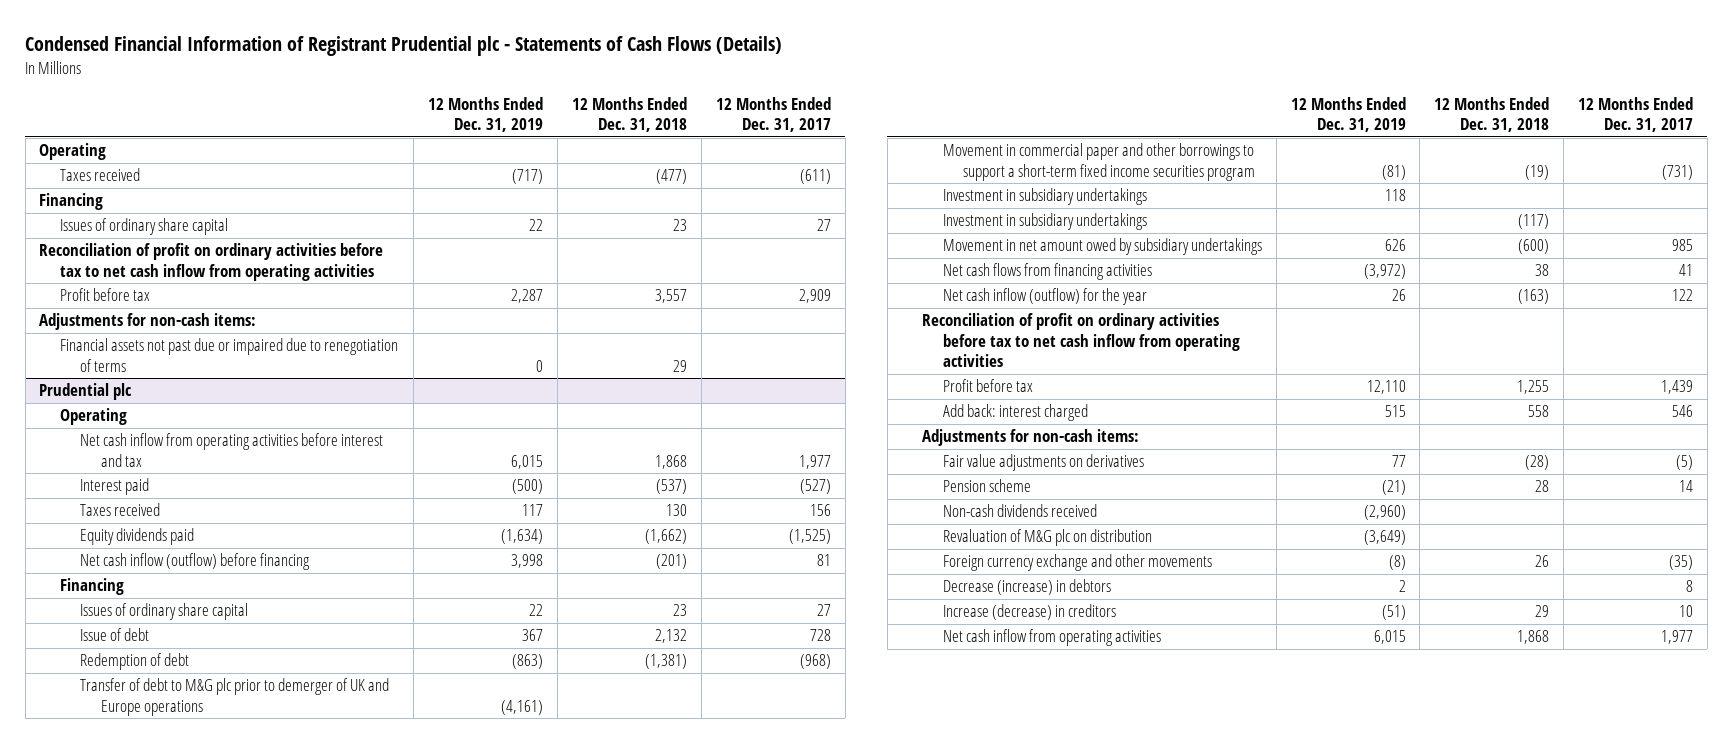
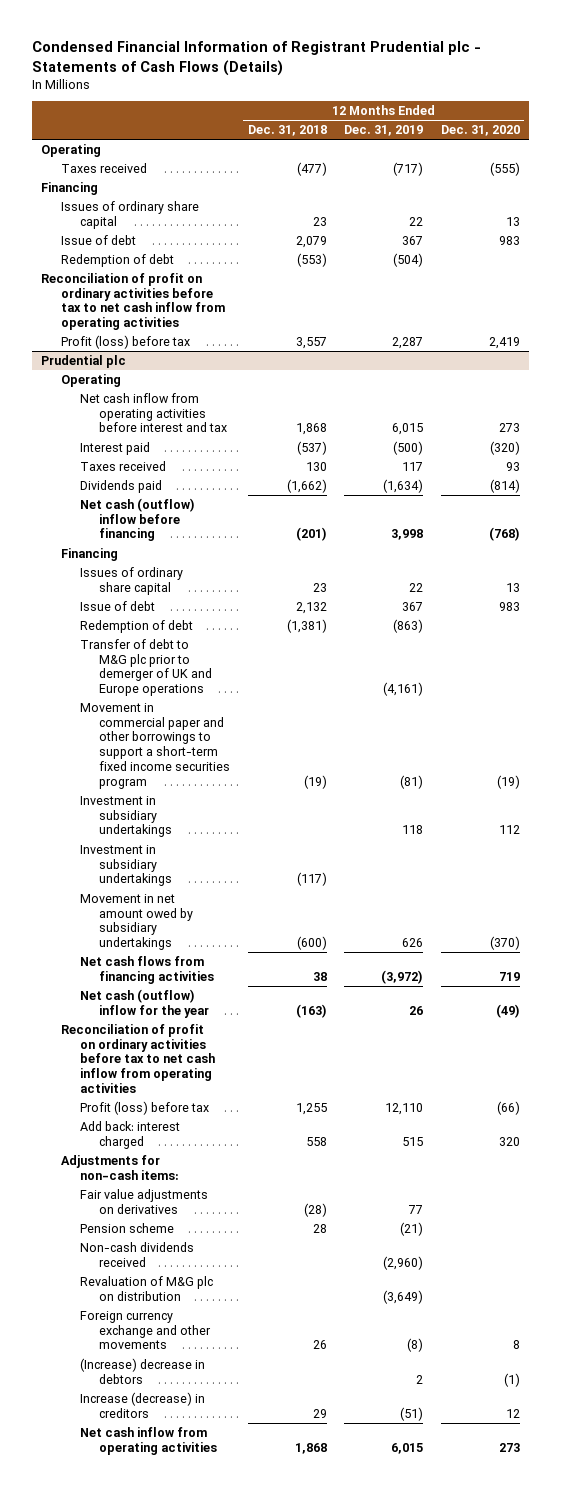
[715,96,831,133] 12 Months Ended Dec. 31, 2017 -> none
none -> [440,125,520,137] Dec. 31, 2020
none -> [60,235,136,246] Issue of debt
none -> [60,254,174,268] Redemption of debt
[39,313,257,331] Adjustments for non-cash items: -> none
[59,338,398,372] Financial assets not past due or impaired due to renegotiation of terms -> none
[59,288,150,302] Profit before tax -> [60,335,190,350] Profit (loss) before tax
[80,528,195,546] Equity dividends paid -> [79,480,162,494] Dividends paid
[80,553,311,571] Net cash inflow (outflow) before financing -> [79,498,195,542] Net cash (outflow) inflow before financing
[942,288,1147,306] Net cash inflow (outflow) for the year -> [79,989,210,1018] Net cash (outflow) inflow for the year
[942,379,1033,393] Profit before tax -> [79,1101,209,1116] Profit (loss) before tax
[942,579,1111,596] Decrease (increase) in debtors -> [79,1358,205,1384] (Increase) decrease in debtors

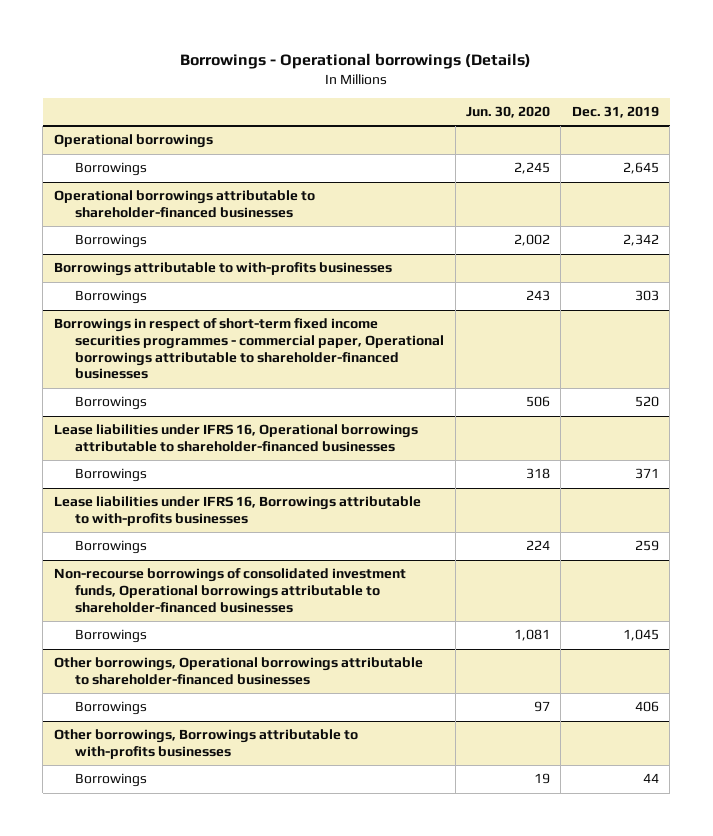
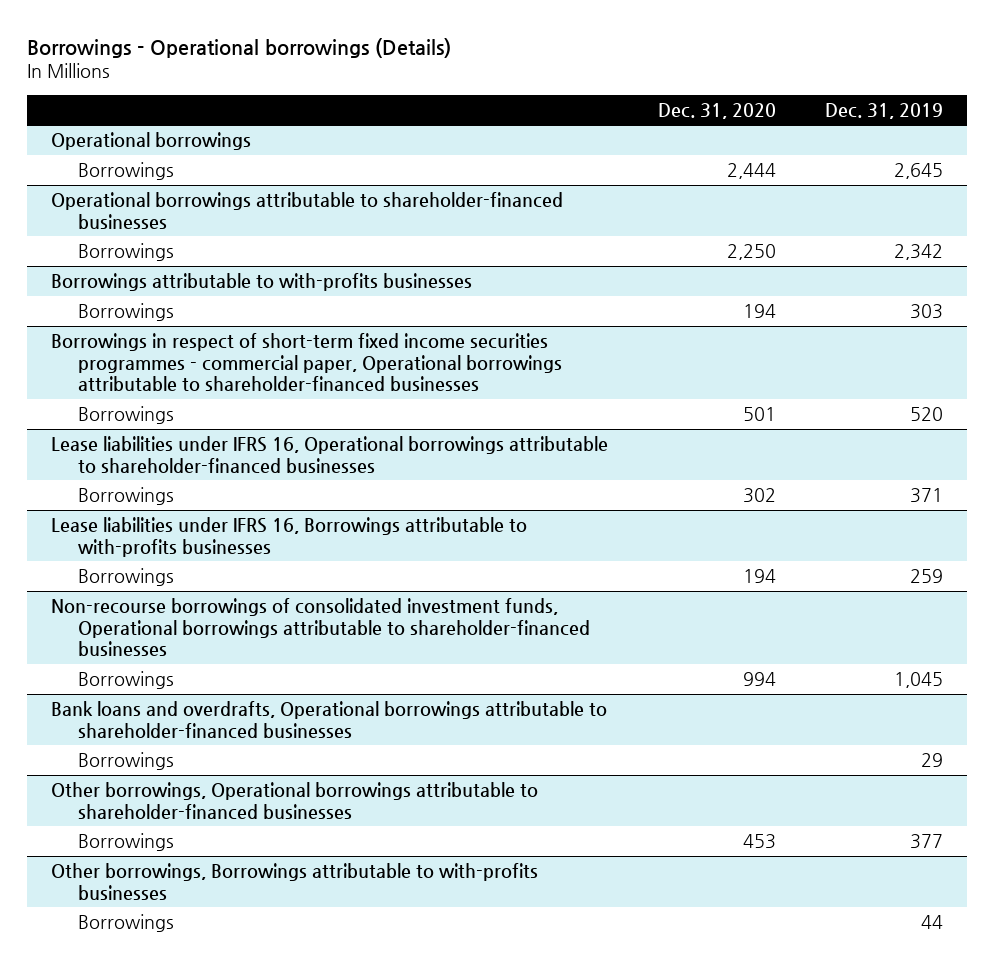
[466,106,551,119] Jun. 30, 2020 -> none
none -> [657,102,776,119] Dec. 31, 2020
none -> [51,700,608,739] Bank loans and overdrafts, Operational borrowings attributable to shareholder-financed businesses
none -> [78,751,175,770] Borrowings
[634,701,659,713] 406 -> [909,833,943,849] 377

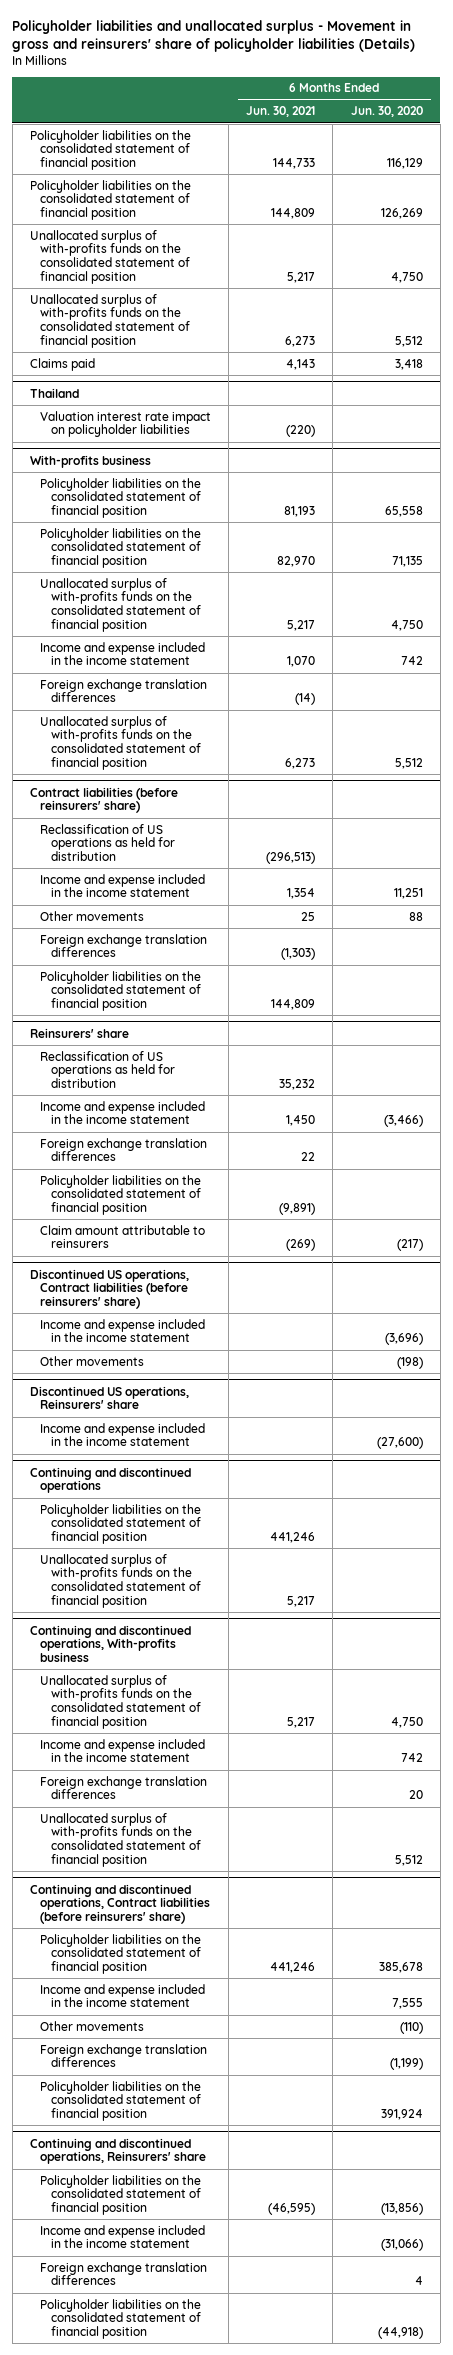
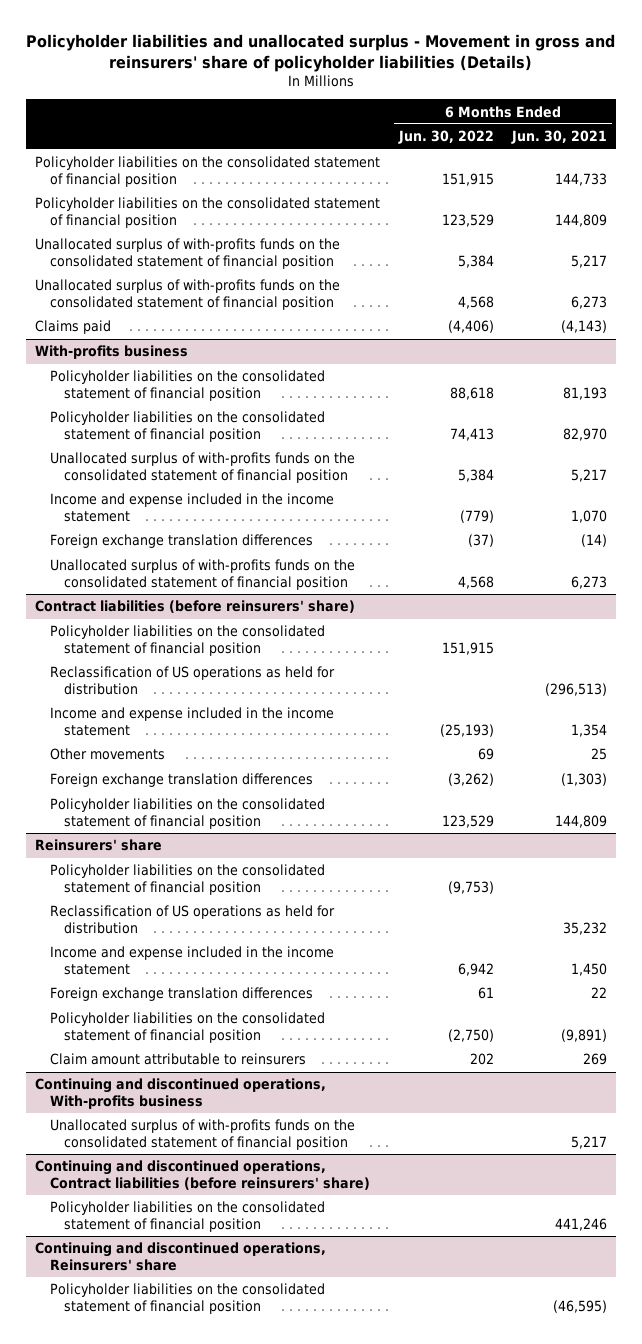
[350,106,423,118] Jun. 30, 2020 -> none
none -> [397,130,494,145] Jun. 30, 2022
[29,387,79,398] Thailand -> none
[40,410,212,438] Valuation interest rate impact on policyholder liabilities -> none
[286,358,316,370] 4,143 -> [561,320,608,334] (4,143)
none -> [49,625,325,656] Policyholder liabilities on the consolidated statement of financial position
none -> [49,864,325,895] Policyholder liabilities on the consolidated statement of financial position
[29,1268,189,1309] Discontinued US operations, Contract liabilities (before reinsurers' share) -> none
[40,1318,206,1343] Income and expense included in the income statement -> none
[40,1355,145,1366] Other movements -> none
[29,1385,189,1410] Discontinued US operations, Reinsurers' share -> none
[40,1422,206,1447] Income and expense included in the income statement -> none
[29,1466,191,1494] Continuing and discontinued operations -> none
[40,1503,202,1545] Policyholder liabilities on the consolidated statement of financial position -> none
[40,1553,201,1608] Unallocated surplus of with-profits funds on the consolidated statement of financial position -> none
[286,1239,316,1252] (269) -> [583,1053,608,1066] 269
[40,1738,206,1763] Income and expense included in the income statement -> none
[40,1775,208,1800] Foreign exchange translation differences -> none
[40,1812,201,1867] Unallocated surplus of with-profits funds on the consolidated statement of financial position -> none
[40,1983,206,2008] Income and expense included in the income statement -> none
[40,2020,145,2031] Other movements -> none
[40,2043,208,2068] Foreign exchange translation differences -> none
[40,2080,202,2122] Policyholder liabilities on the consolidated statement of financial position -> none
[40,2224,206,2249] Income and expense included in the income statement -> none
[40,2261,208,2286] Foreign exchange translation differences -> none
[40,2298,202,2340] Policyholder liabilities on the consolidated statement of financial position -> none

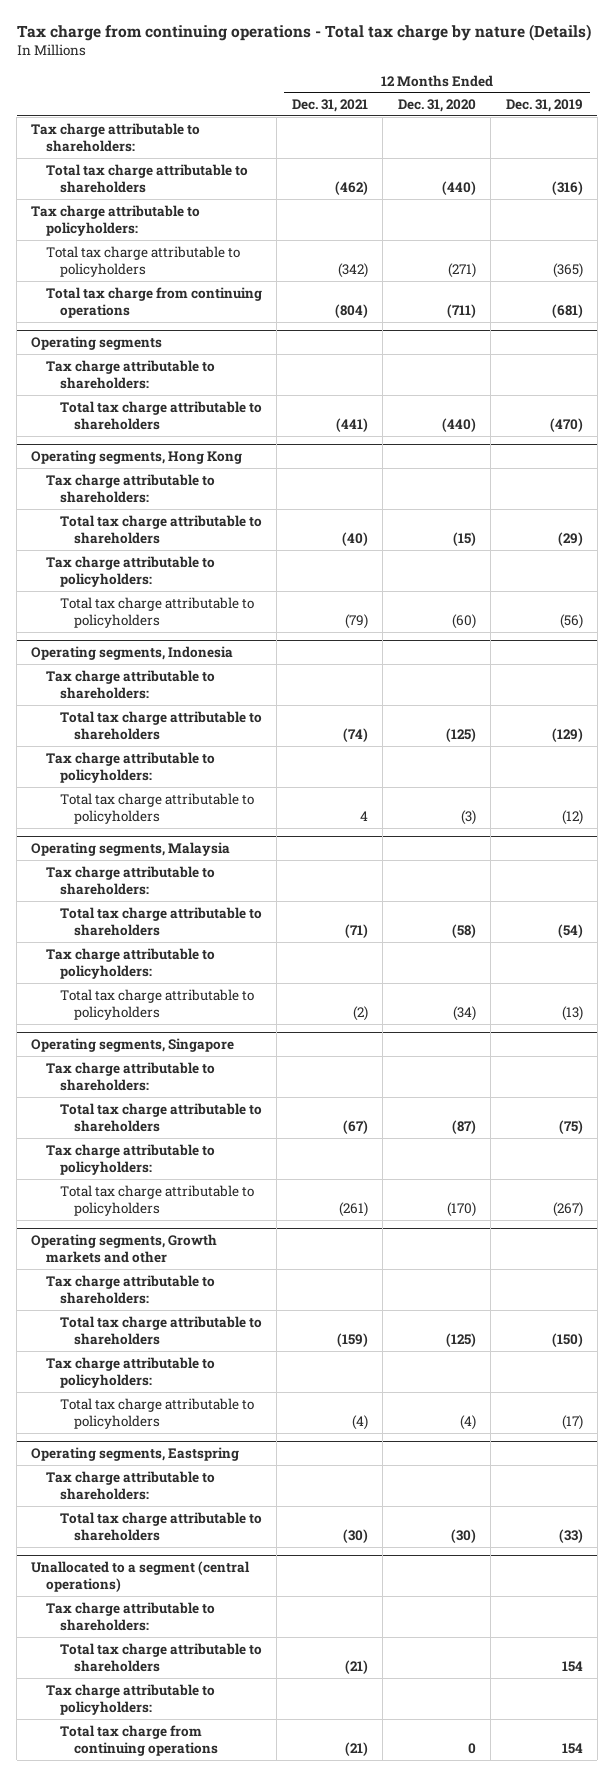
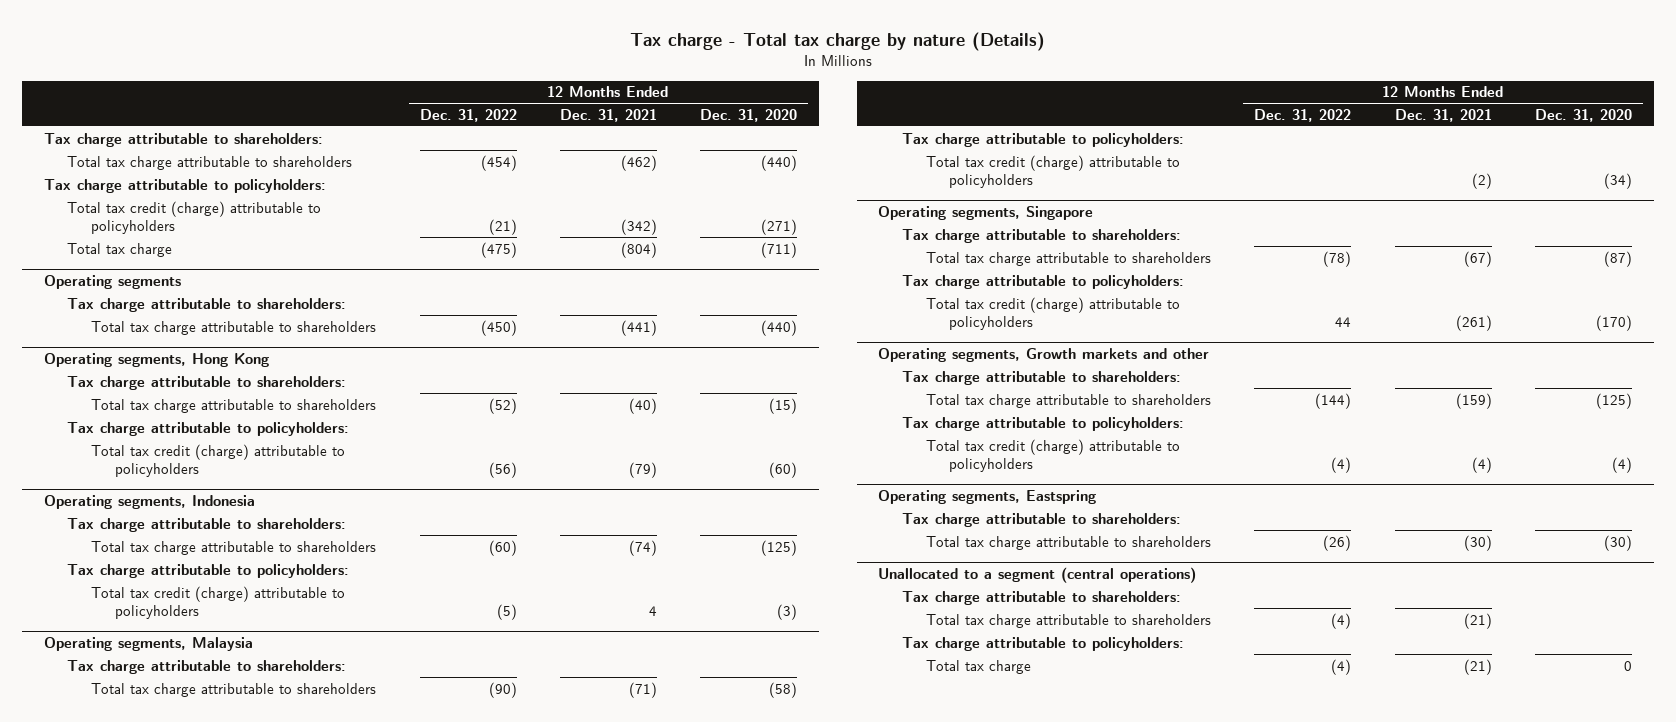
[16,24,591,42] Tax charge from continuing operations - Total tax charge by nature (Details) -> [629,31,1045,51] Tax charge - Total tax charge by nature (Details)
[505,99,583,113] Dec. 31, 2019 -> none
none -> [419,108,517,122] Dec. 31, 2022
[45,245,240,277] Total tax charge attributable to policyholders -> [67,200,322,235] Total tax credit (charge) attributable to policyholders
[45,286,262,318] Total tax charge from continuing operations -> [67,242,173,257] Total tax charge
[59,596,254,628] Total tax charge attributable to policyholders -> [91,443,346,478] Total tax credit (charge) attributable to policyholders
[59,792,254,824] Total tax charge attributable to policyholders -> [91,585,346,620] Total tax credit (charge) attributable to policyholders
[59,988,254,1020] Total tax charge attributable to policyholders -> [925,154,1180,189] Total tax credit (charge) attributable to policyholders
[59,1184,254,1216] Total tax charge attributable to policyholders -> [925,296,1180,331] Total tax credit (charge) attributable to policyholders
[59,1397,254,1429] Total tax charge attributable to policyholders -> [925,438,1180,473] Total tax credit (charge) attributable to policyholders
[59,1724,219,1756] Total tax charge from continuing operations -> [925,659,1031,674] Total tax charge

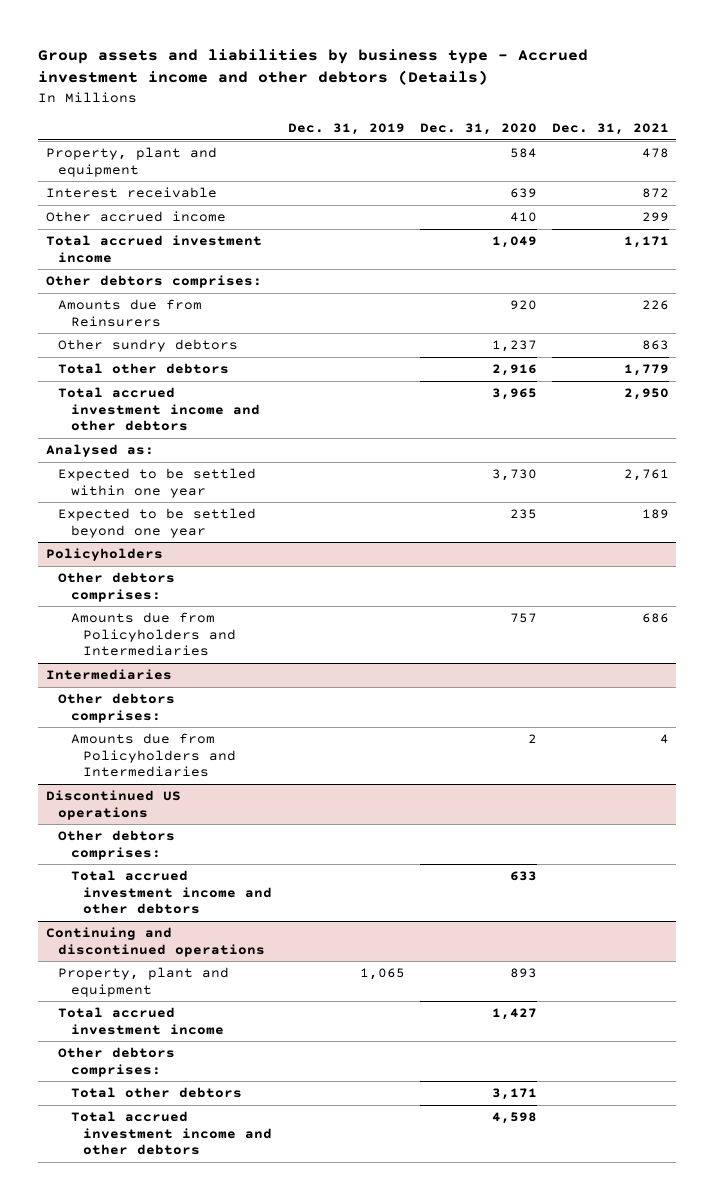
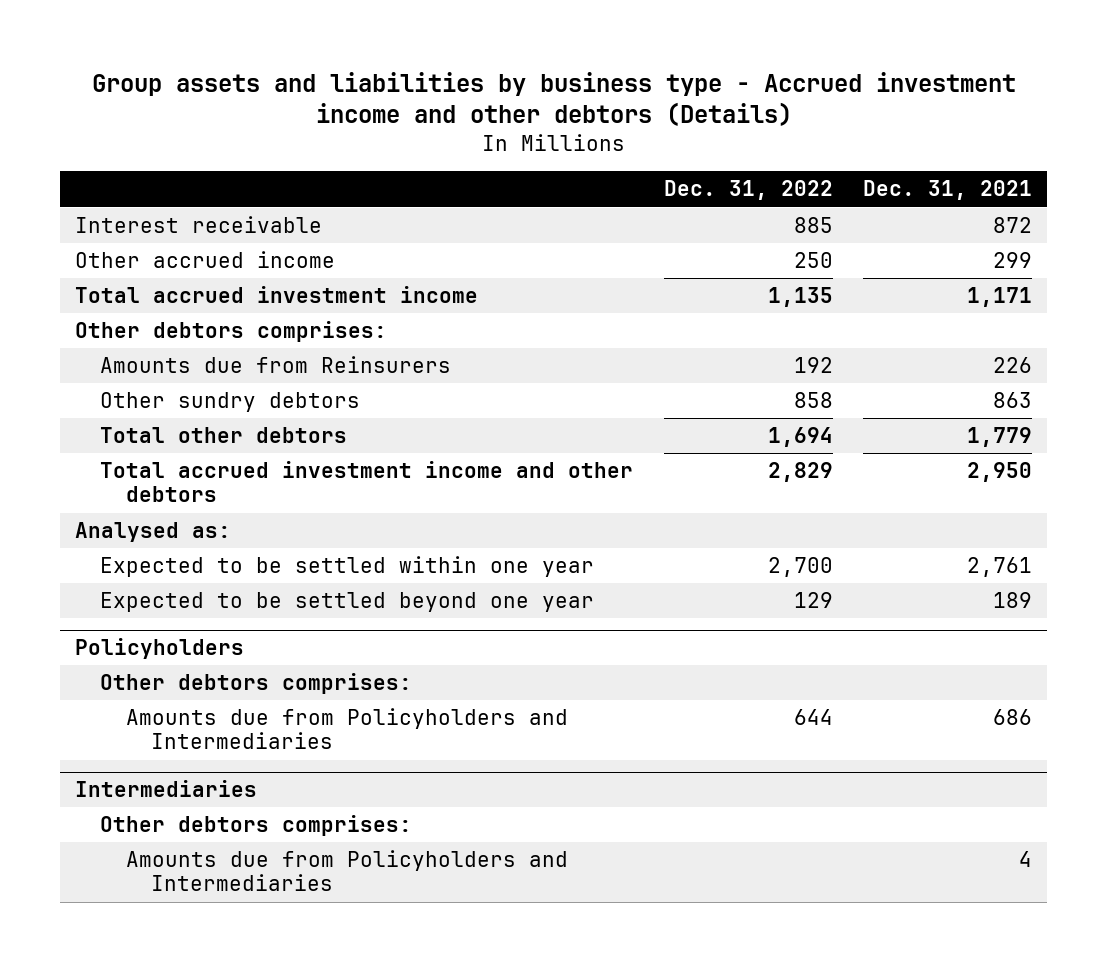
[287,123,405,136] Dec. 31, 2019 -> none
[419,123,537,136] Dec. 31, 2020 -> none
none -> [663,180,833,201] Dec. 31, 2022
[45,147,217,177] Property, plant and equipment -> none
[45,790,181,820] Discontinued US operations -> none
[58,830,176,860] Other debtors comprises: -> none
[70,870,273,915] Total accrued investment income and other debtors -> none
[45,927,266,957] Continuing and discontinued operations -> none
[58,967,230,997] Property, plant and equipment -> none
[58,1007,224,1035] Total accrued investment income -> none
[58,1047,176,1077] Other debtors comprises: -> none
[70,1087,242,1099] Total other debtors -> none
[70,1111,273,1156] Total accrued investment income and other debtors -> none

